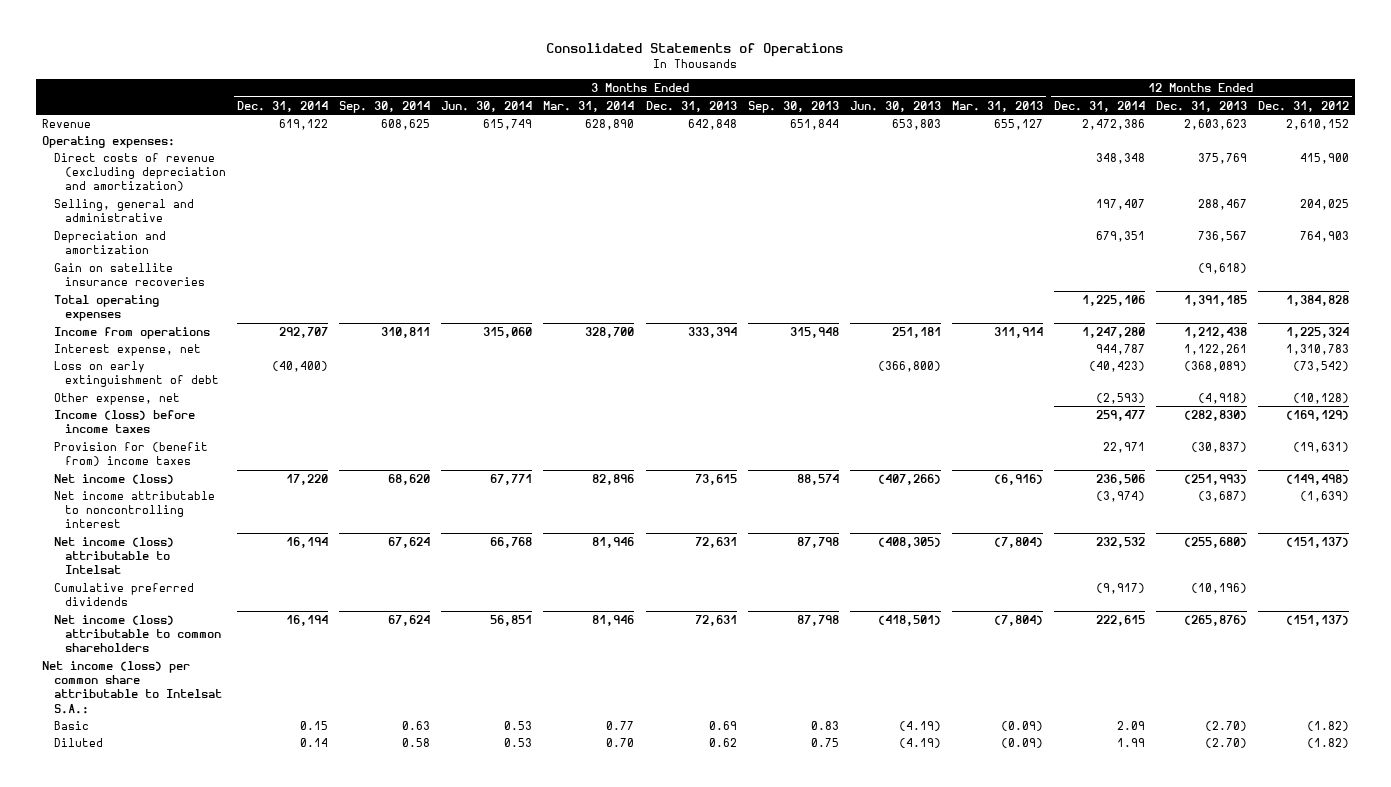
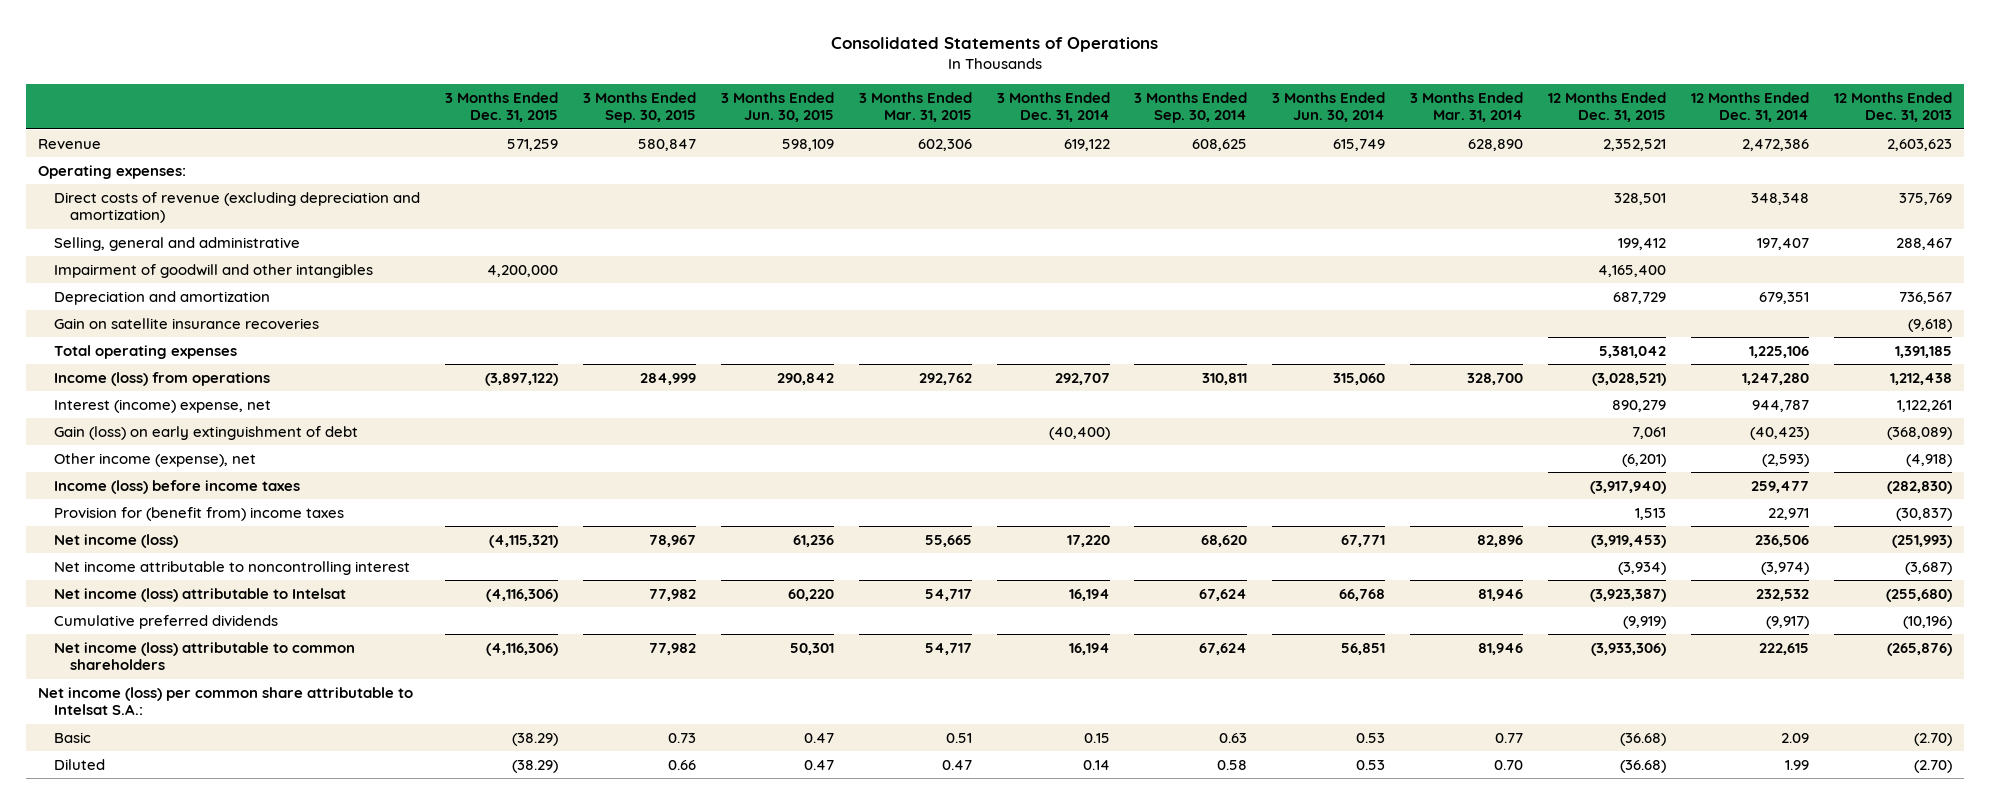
[645,100,737,112] Dec. 31, 2013 -> none
[747,100,839,113] Sep. 30, 2013 -> none
[849,100,941,112] Jun. 30, 2013 -> none
[951,100,1043,112] Mar. 31, 2013 -> none
[1257,100,1349,112] Dec. 31, 2012 -> none
none -> [445,92,559,123] 3 Months Ended Dec. 31, 2015
none -> [582,92,696,124] 3 Months Ended Sep. 30, 2015
none -> [720,92,834,123] 3 Months Ended Jun. 30, 2015
none -> [858,92,972,123] 3 Months Ended Mar. 31, 2015
none -> [1547,92,1666,123] 12 Months Ended Dec. 31, 2015
none -> [54,263,374,278] Impairment of goodwill and other intangibles
[53,326,210,339] Income from operations -> [54,371,271,386] Income (loss) from operations
[53,343,201,356] Interest expense, net -> [54,398,272,413] Interest (income) expense, net
[53,360,220,388] Loss on early extinguishment of debt -> [54,425,359,440] Gain (loss) on early extinguishment of debt
[53,392,180,405] Other expense, net -> [54,452,257,467] Other income (expense), net

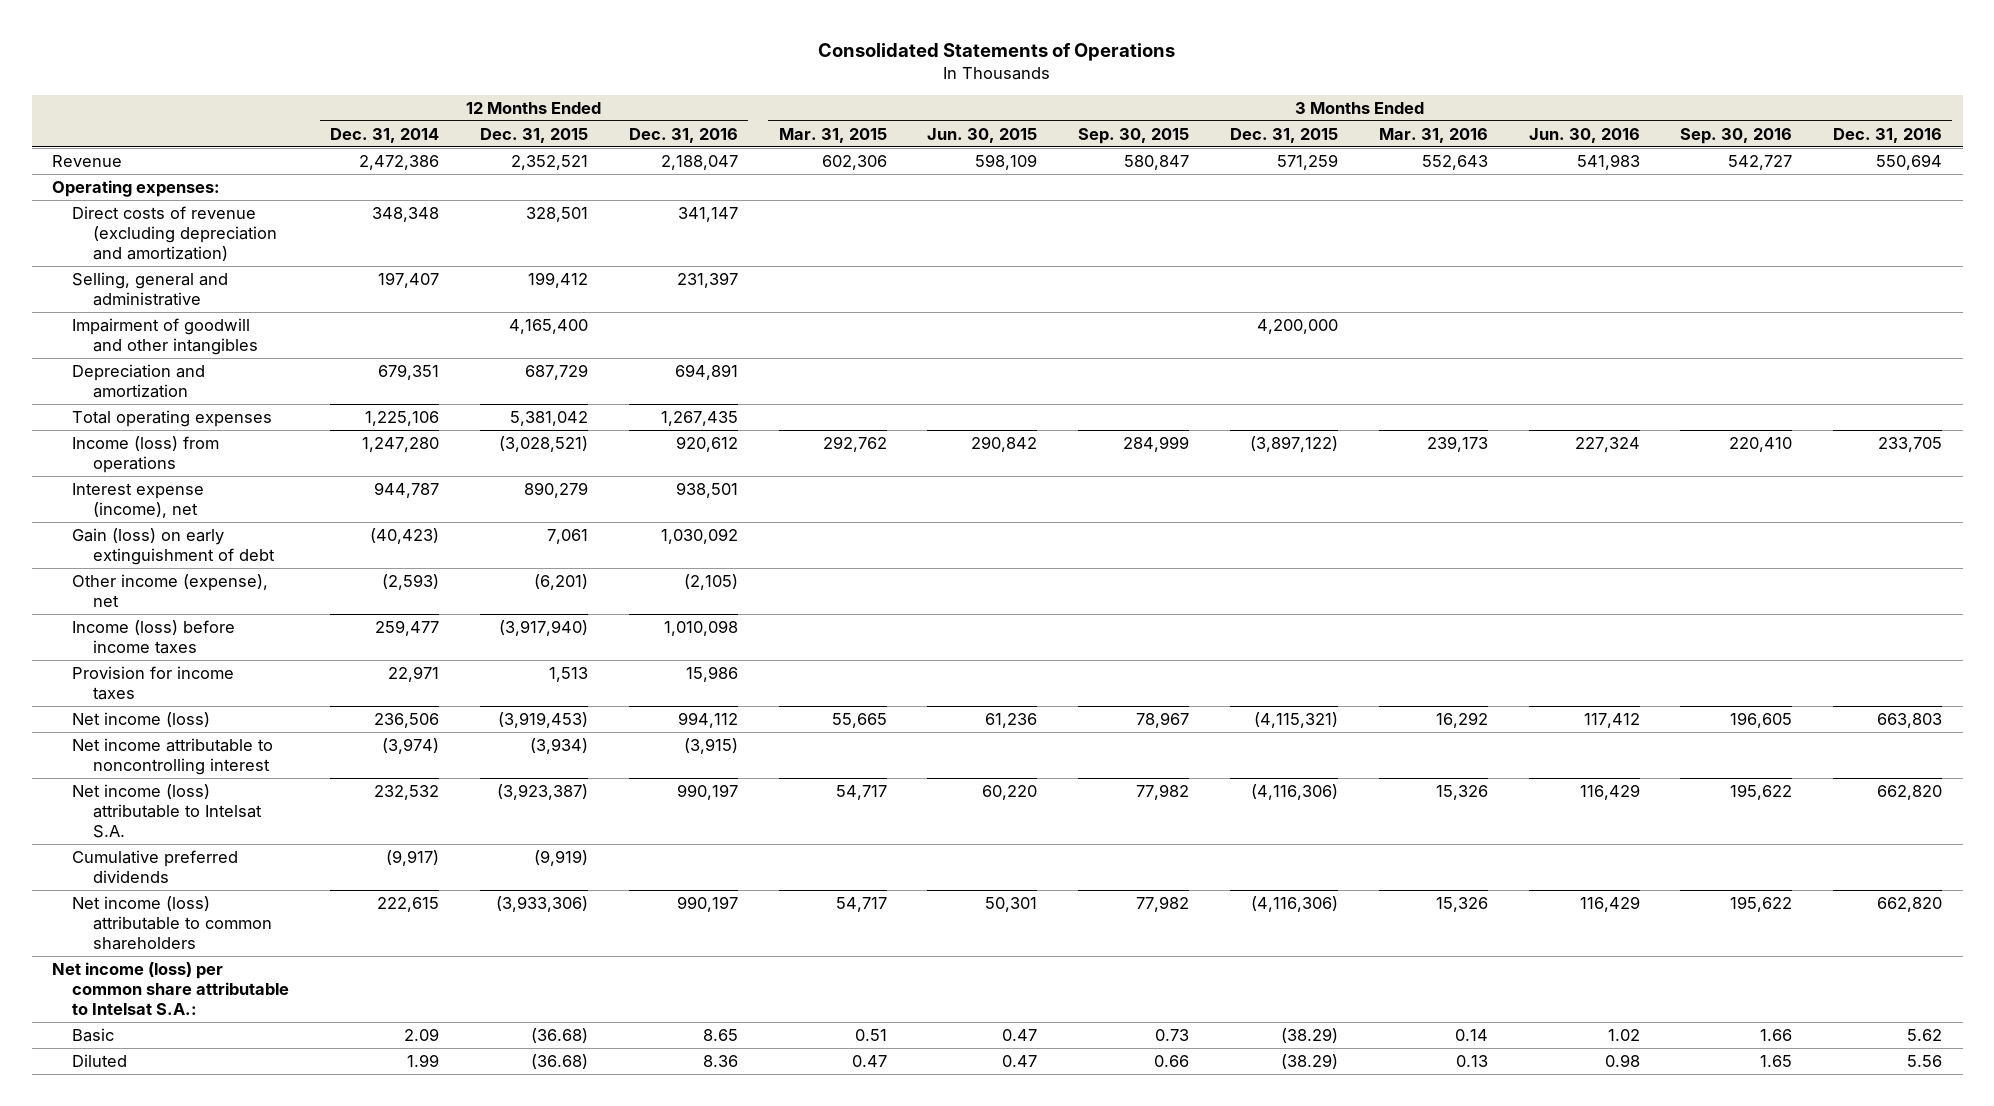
[996,92,1110,123] 3 Months Ended Dec. 31, 2014 -> none
[1134,92,1248,124] 3 Months Ended Sep. 30, 2014 -> none
[1272,92,1386,123] 3 Months Ended Jun. 30, 2014 -> none
[1410,92,1524,123] 3 Months Ended Mar. 31, 2014 -> none
[1833,92,1952,123] 12 Months Ended Dec. 31, 2013 -> none
none -> [628,127,738,143] Dec. 31, 2016
none -> [1378,127,1488,143] Mar. 31, 2016
none -> [1528,127,1640,143] Jun. 30, 2016
none -> [1680,127,1793,144] Sep. 30, 2016
none -> [1833,127,1943,143] Dec. 31, 2016
[54,317,320,329] Gain on satellite insurance recoveries -> none
[54,398,272,413] Interest (income) expense, net -> [72,482,205,518] Interest expense (income), net
[54,506,345,521] Provision for (benefit from) income taxes -> [72,665,235,700] Provision for income taxes
[54,587,347,602] Net income (loss) attributable to Intelsat -> [72,783,262,839] Net income (loss) attributable to Intelsat S.A.

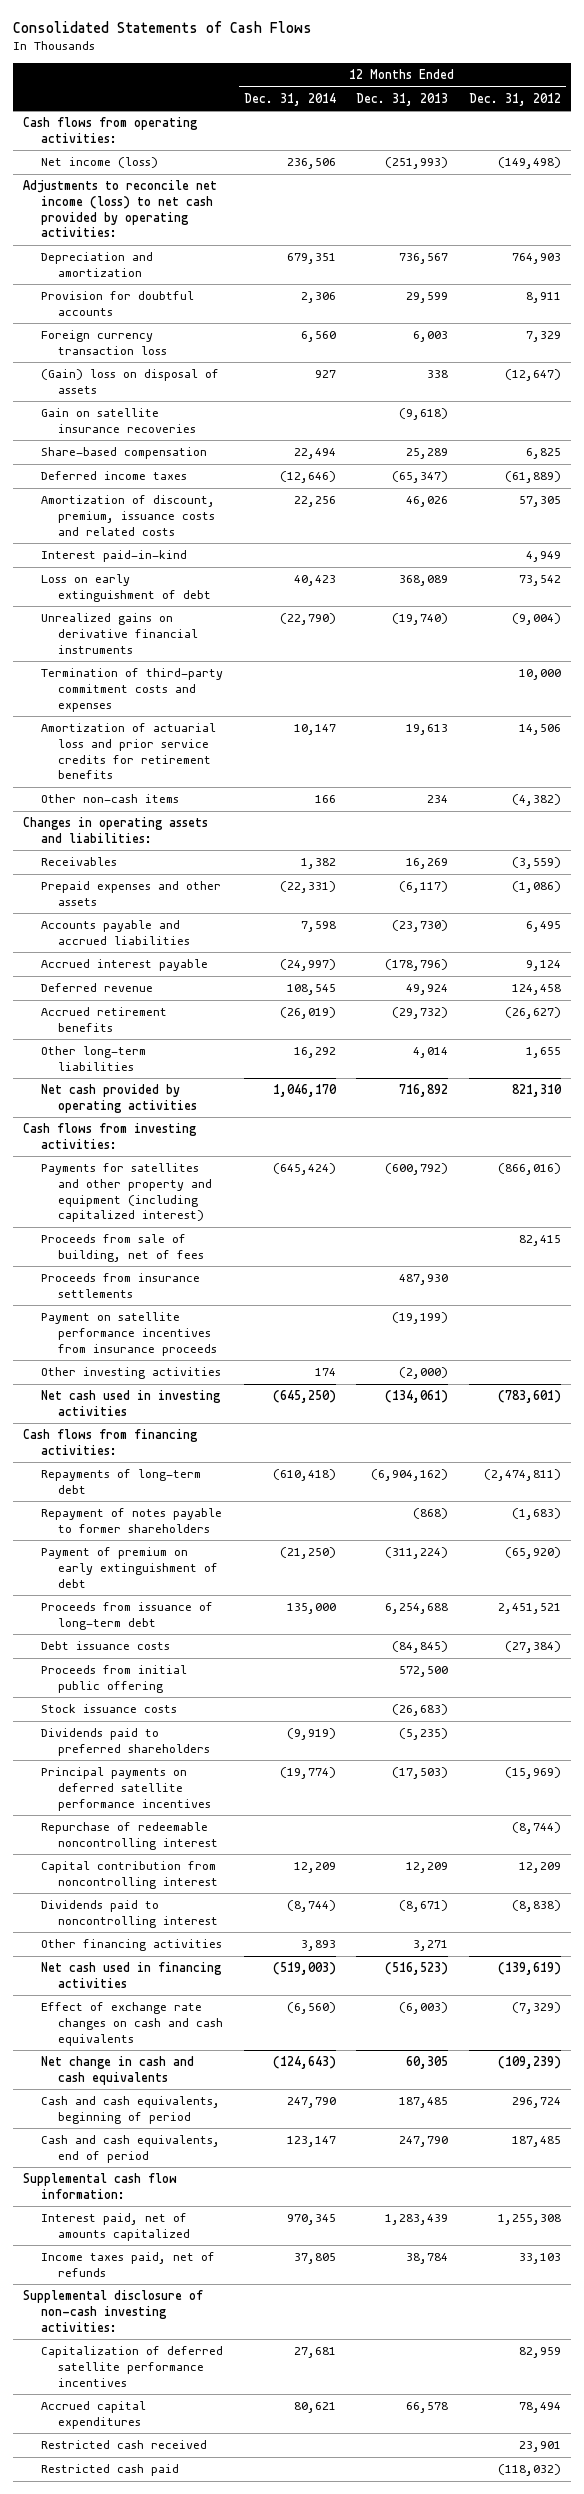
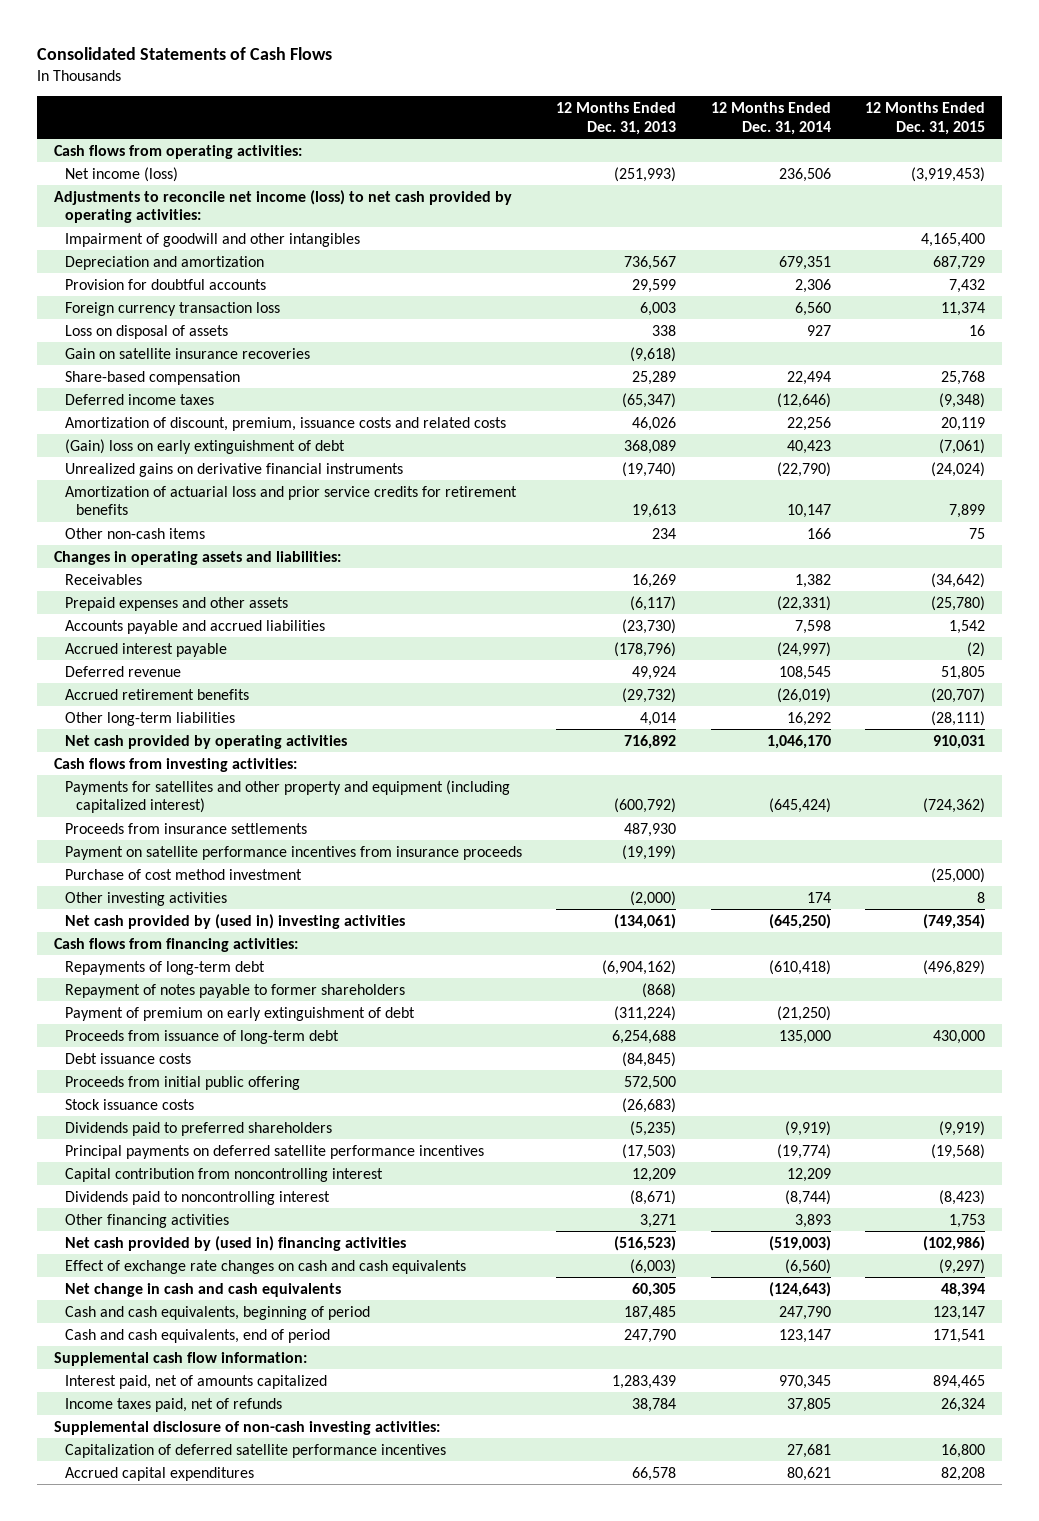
[468,92,561,106] Dec. 31, 2012 -> none
none -> [865,101,986,135] 12 Months Ended Dec. 31, 2015
none -> [64,232,360,247] Impairment of goodwill and other intangibles
[40,369,219,394] (Gain) loss on disposal of assets -> [64,324,228,339] Loss on disposal of assets
[40,550,187,563] Interest paid-in-kind -> none
[40,574,212,602] Loss on early extinguishment of debt -> [64,438,345,454] (Gain) loss on early extinguishment of debt
[40,668,223,712] Termination of third-party commitment costs and expenses -> none
[40,1234,205,1262] Proceeds from sale of building, net of fees -> none
none -> [64,868,302,880] Purchase of cost method investment
[40,1390,221,1416] Net cash used in investing activities -> [64,913,405,929] Net cash provided by (used in) investing activities
[40,1822,219,1850] Repurchase of redeemable noncontrolling interest -> none
[40,1962,222,1988] Net cash used in financing activities -> [64,1235,406,1251] Net cash provided by (used in) financing activities
[40,2440,207,2450] Restricted cash received -> none
[40,2464,179,2477] Restricted cash paid -> none

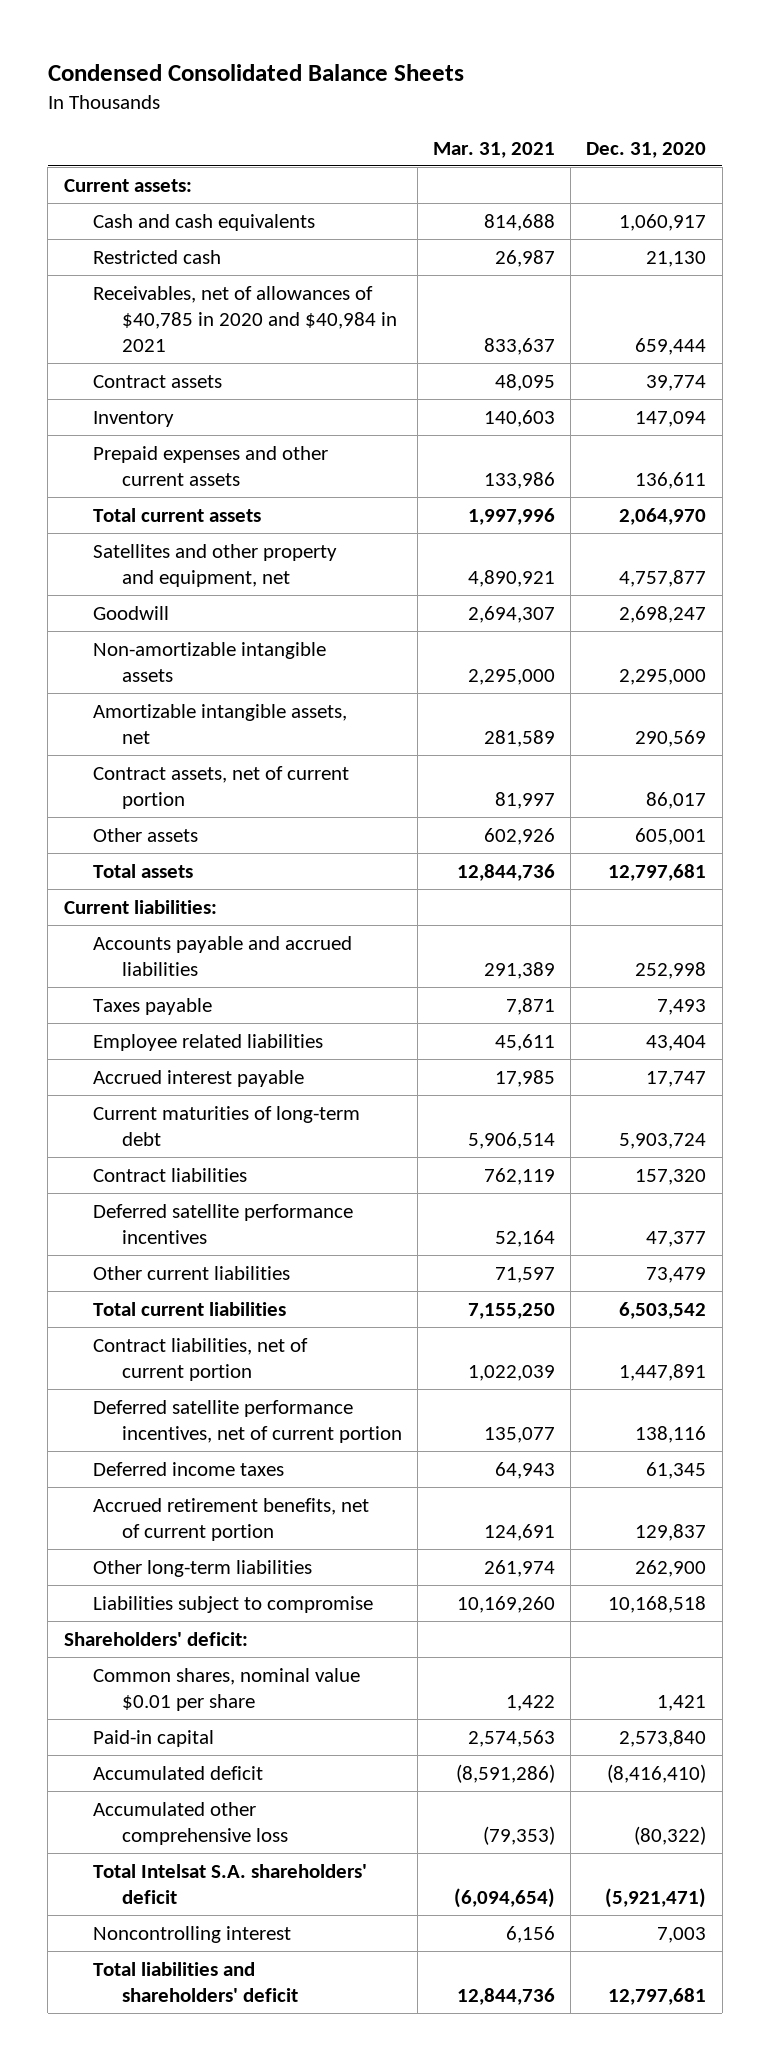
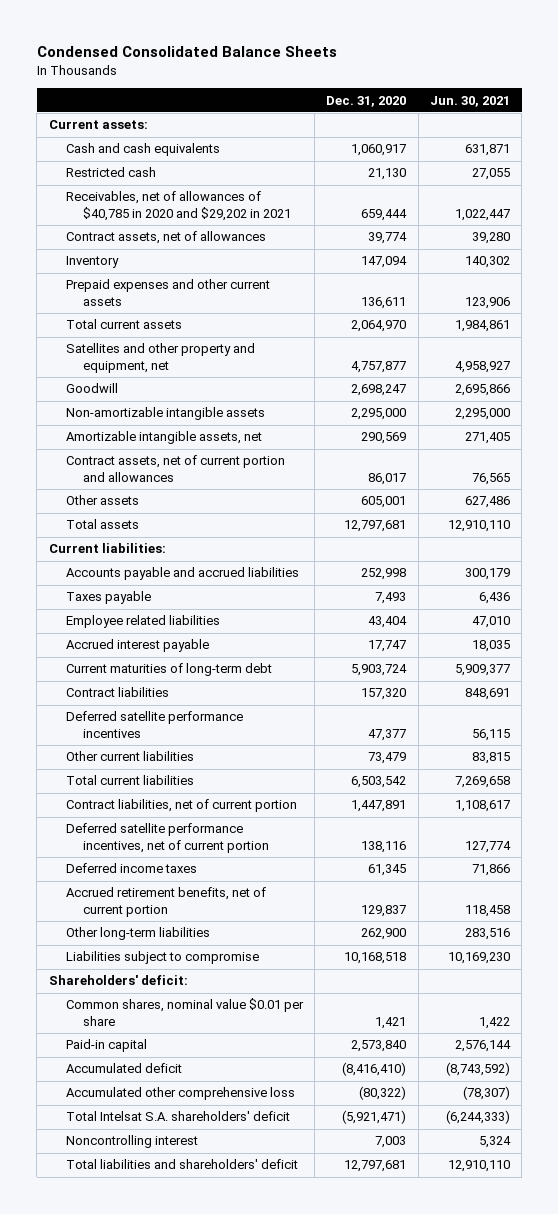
[433,141,556,158] Mar. 31, 2021 -> none
none -> [429,95,510,107] Jun. 30, 2021
[92,285,397,353] Receivables, net of allowances of $40,785 in 2020 and $40,984 in 2021 -> [66,191,292,222] Receivables, net of allowances of $40,785 in 2020 and $29,202 in 2021
[92,374,222,388] Contract assets -> [66,231,267,245] Contract assets, net of allowances
[92,765,349,809] Contract assets, net of current portion -> [66,455,286,483] Contract assets, net of current portion and allowances

